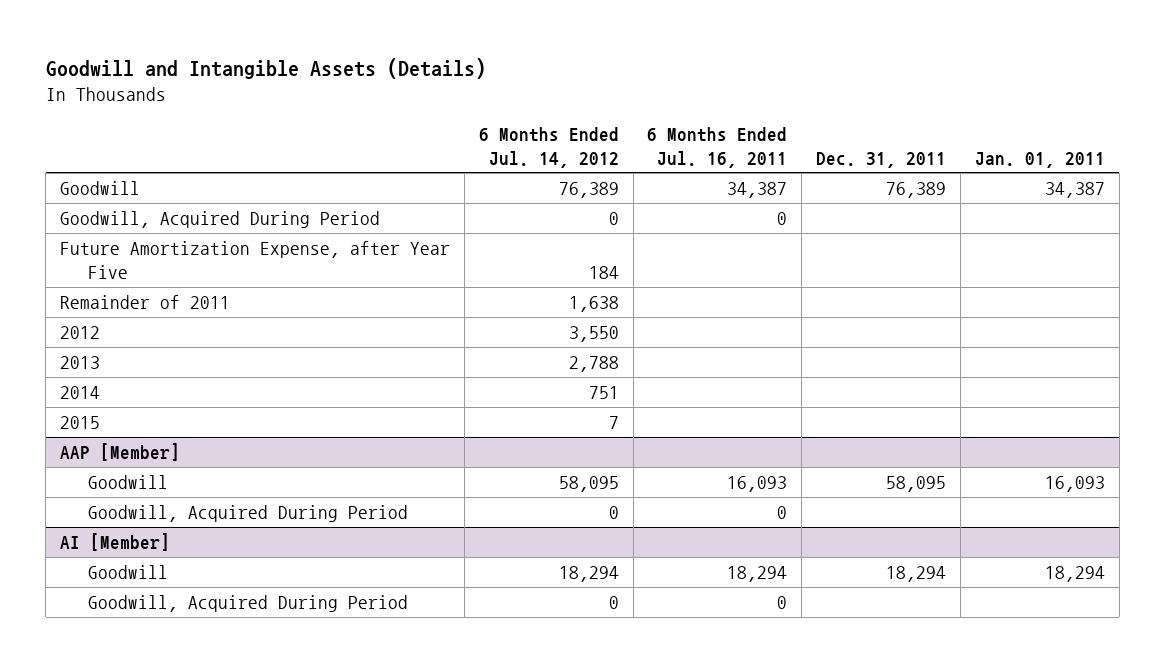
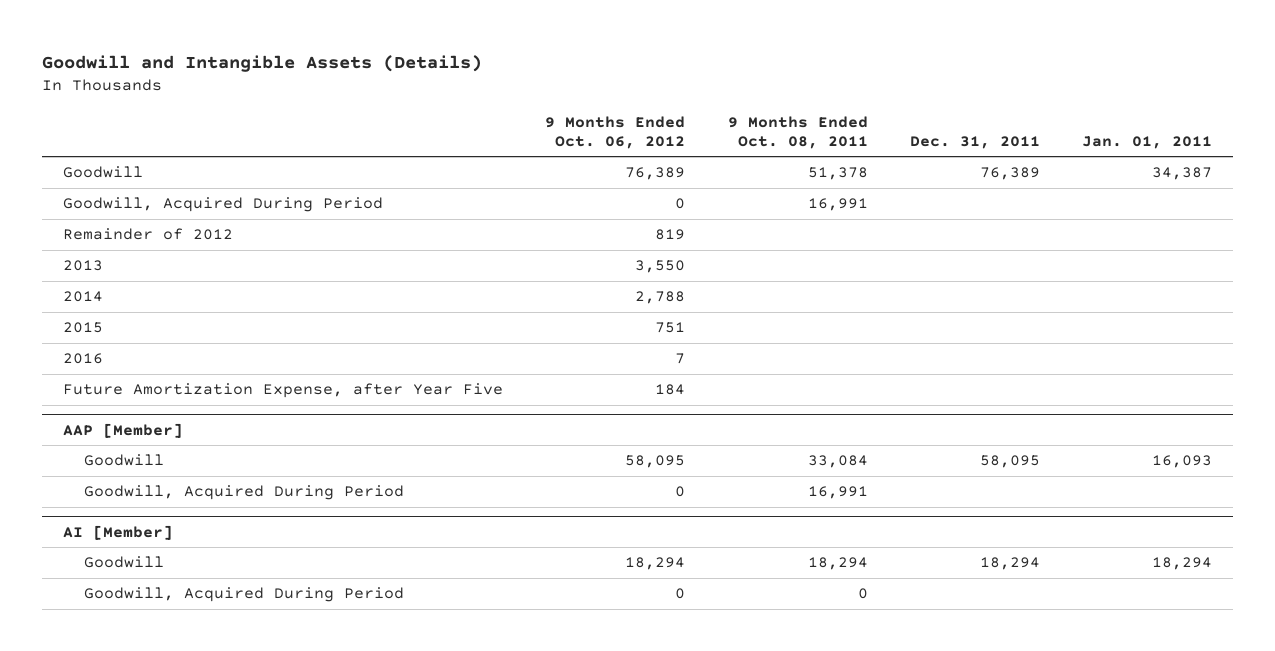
[478,126,619,168] 6 Months Ended Jul. 14, 2012 -> none
[647,126,788,168] 6 Months Ended Jul. 16, 2011 -> none
none -> [545,115,686,149] 9 Months Ended Oct. 06, 2012
none -> [727,115,868,149] 9 Months Ended Oct. 08, 2011
[60,325,101,339] 2012 -> none
[60,294,231,309] Remainder of 2011 -> [63,228,234,241] Remainder of 2012
none -> [63,353,104,365] 2016
[60,240,451,279] Future Amortization Expense, after Year Five -> [63,383,504,399] Future Amortization Expense, after Year Five

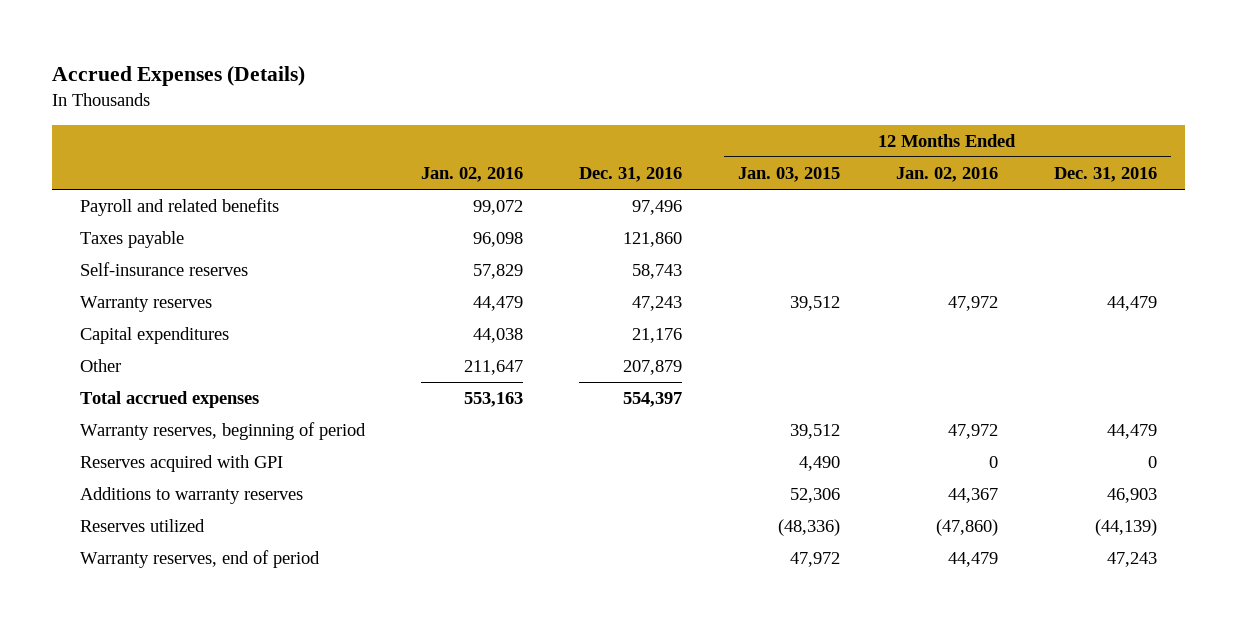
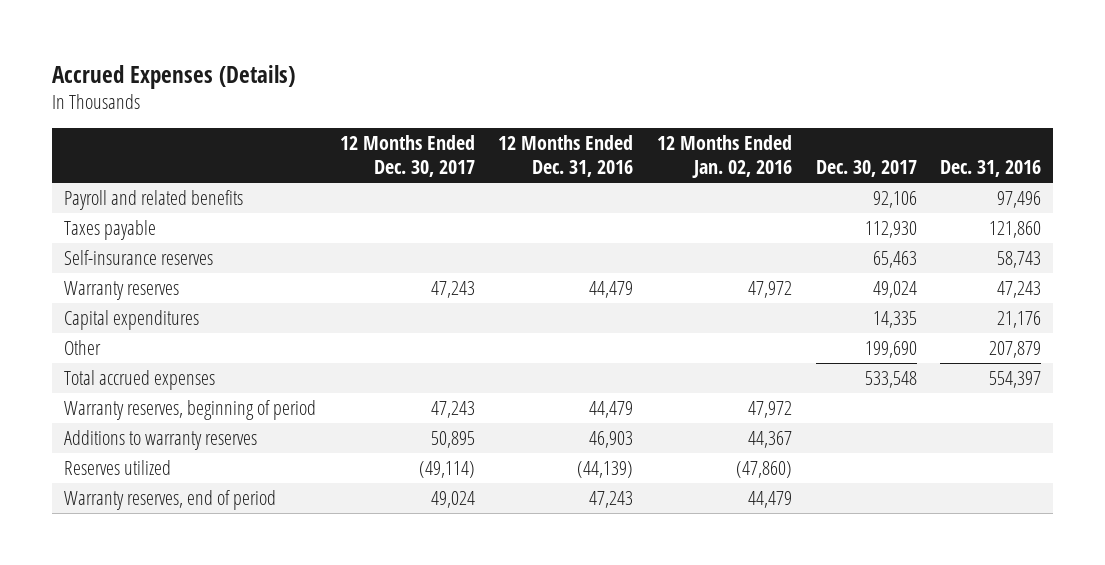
[420,166,523,182] Jan. 02, 2016 -> none
[737,166,840,182] Jan. 03, 2015 -> none
none -> [339,135,475,178] 12 Months Ended Dec. 30, 2017
none -> [815,160,917,178] Dec. 30, 2017
[79,455,283,473] Reserves acquired with GPI -> none

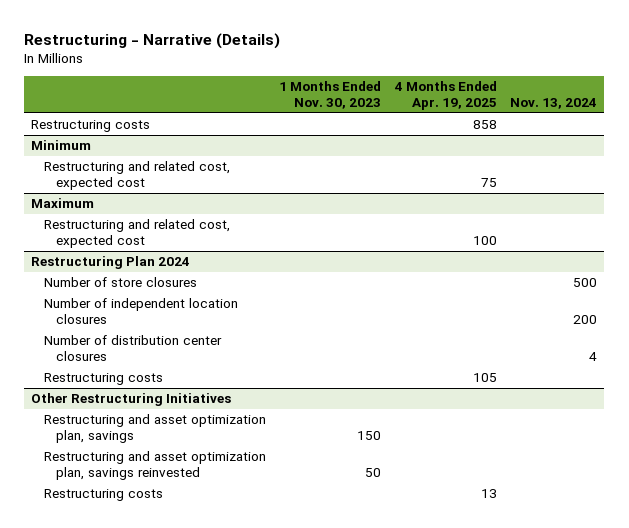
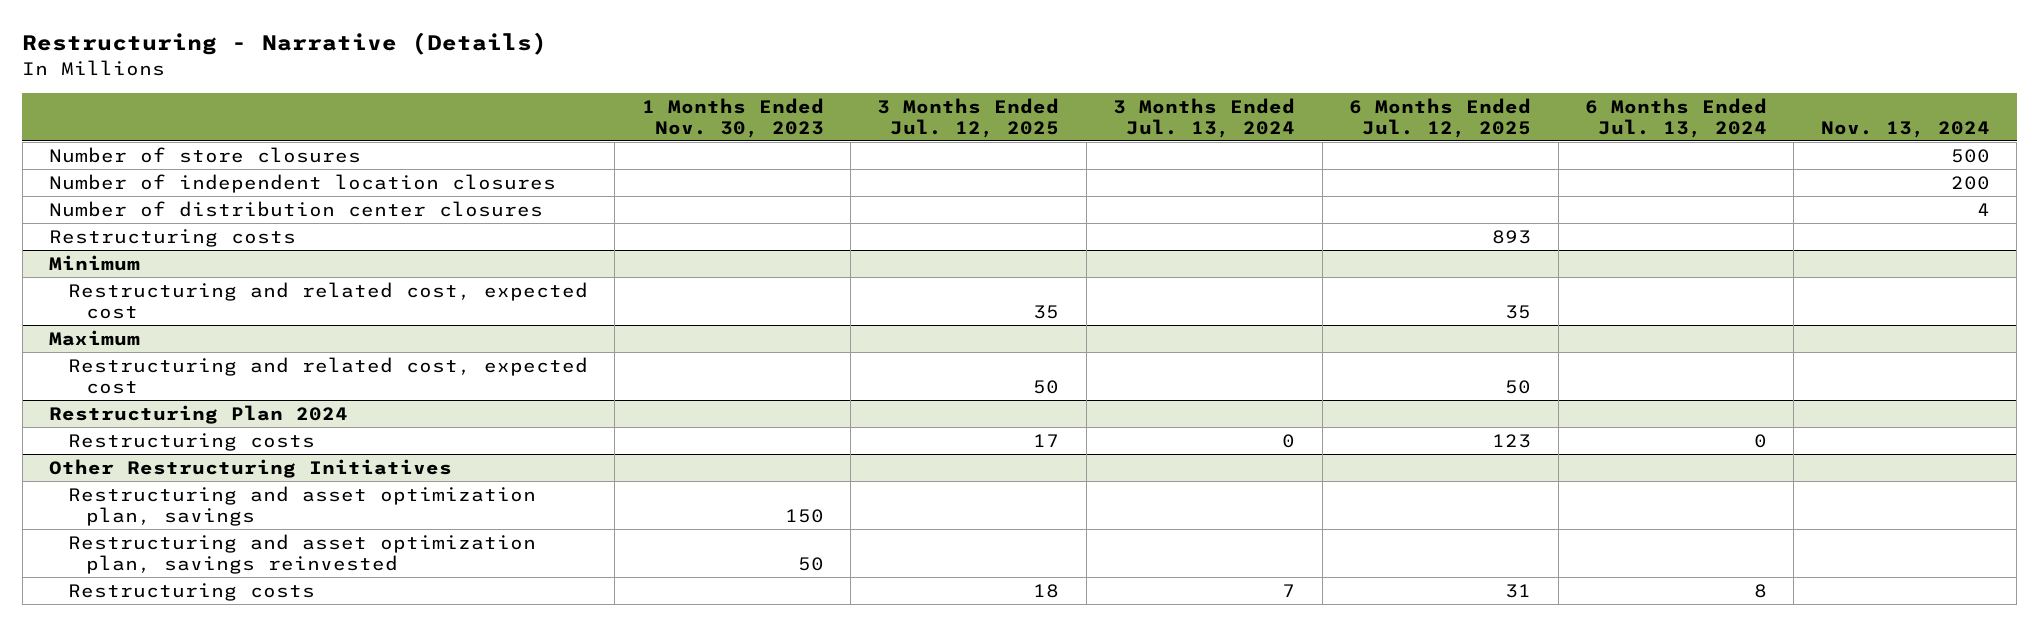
[393,81,497,111] 4 Months Ended Apr. 19, 2025 -> none
none -> [877,97,1060,138] 3 Months Ended Jul. 12, 2025
none -> [1113,97,1296,138] 3 Months Ended Jul. 13, 2024
none -> [1349,97,1532,138] 6 Months Ended Jul. 12, 2025
none -> [1584,97,1767,138] 6 Months Ended Jul. 13, 2024
none -> [49,146,362,163] Number of store closures
none -> [49,173,557,193] Number of independent location closures
none -> [49,200,544,217] Number of distribution center closures
[43,277,197,288] Number of store closures -> none
[43,298,238,324] Number of independent location closures -> none
[43,335,222,361] Number of distribution center closures -> none

